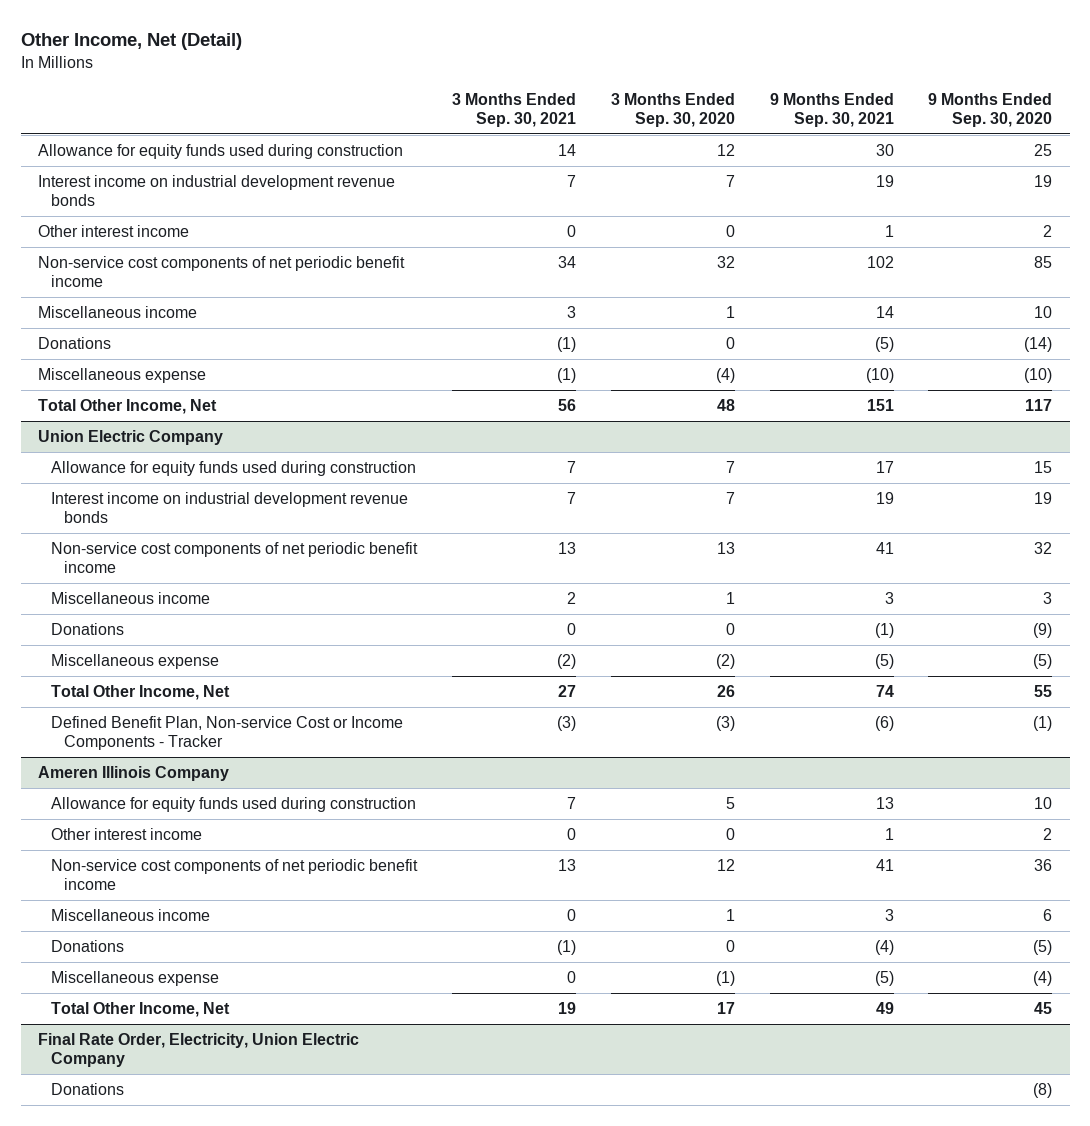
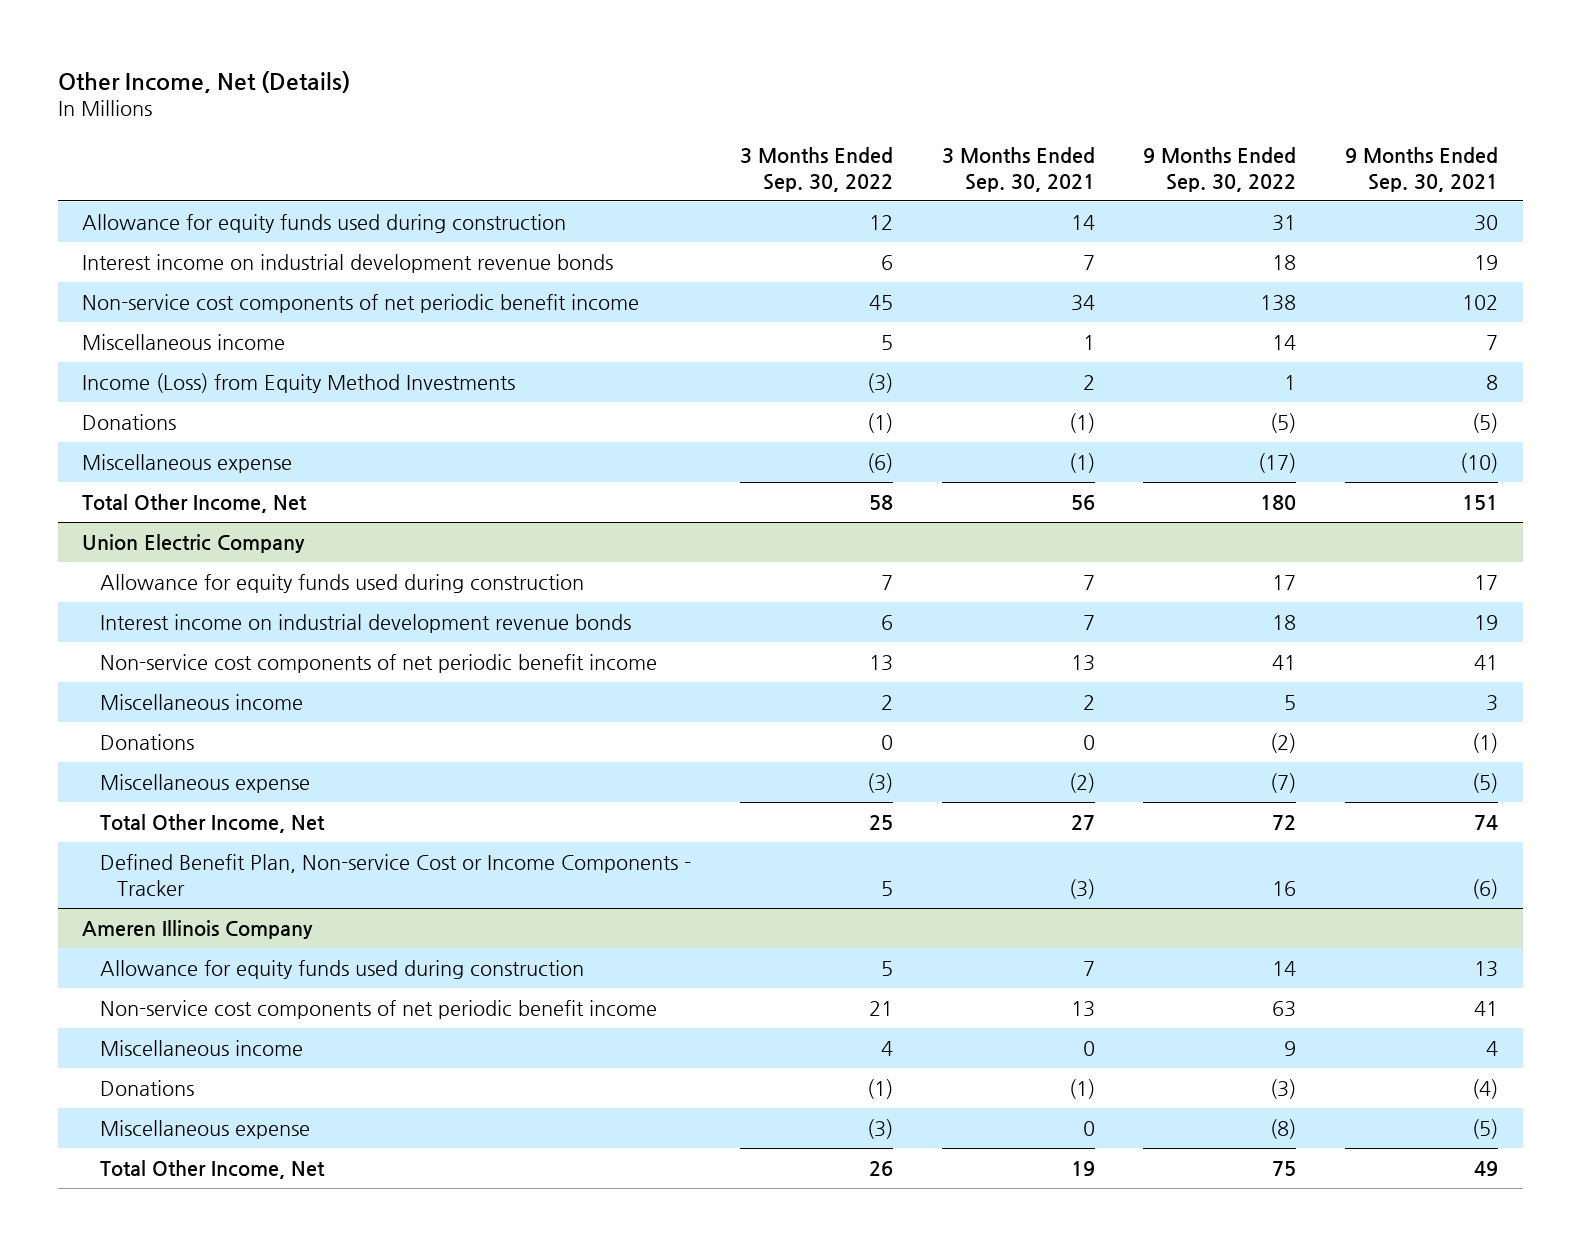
[20,32,242,50] Other Income, Net (Detail) -> [57,70,350,93] Other Income, Net (Details)
[610,92,735,127] 3 Months Ended Sep. 30, 2020 -> none
[928,92,1053,127] 9 Months Ended Sep. 30, 2020 -> none
none -> [739,147,893,192] 3 Months Ended Sep. 30, 2022
none -> [1143,147,1297,192] 9 Months Ended Sep. 30, 2022
[37,224,189,237] Other interest income -> none
[566,305,576,318] 3 -> [1082,335,1095,351] 1
[875,305,894,318] 14 -> [1486,335,1499,351] 7
none -> [82,373,516,394] Income (Loss) from Equity Method Investments
[51,827,203,840] Other interest income -> none
[884,908,894,921] 3 -> [1486,1041,1499,1057] 4
[37,1032,359,1068] Final Rate Order, Electricity, Union Electric Company -> none
[51,1082,125,1095] Donations -> none

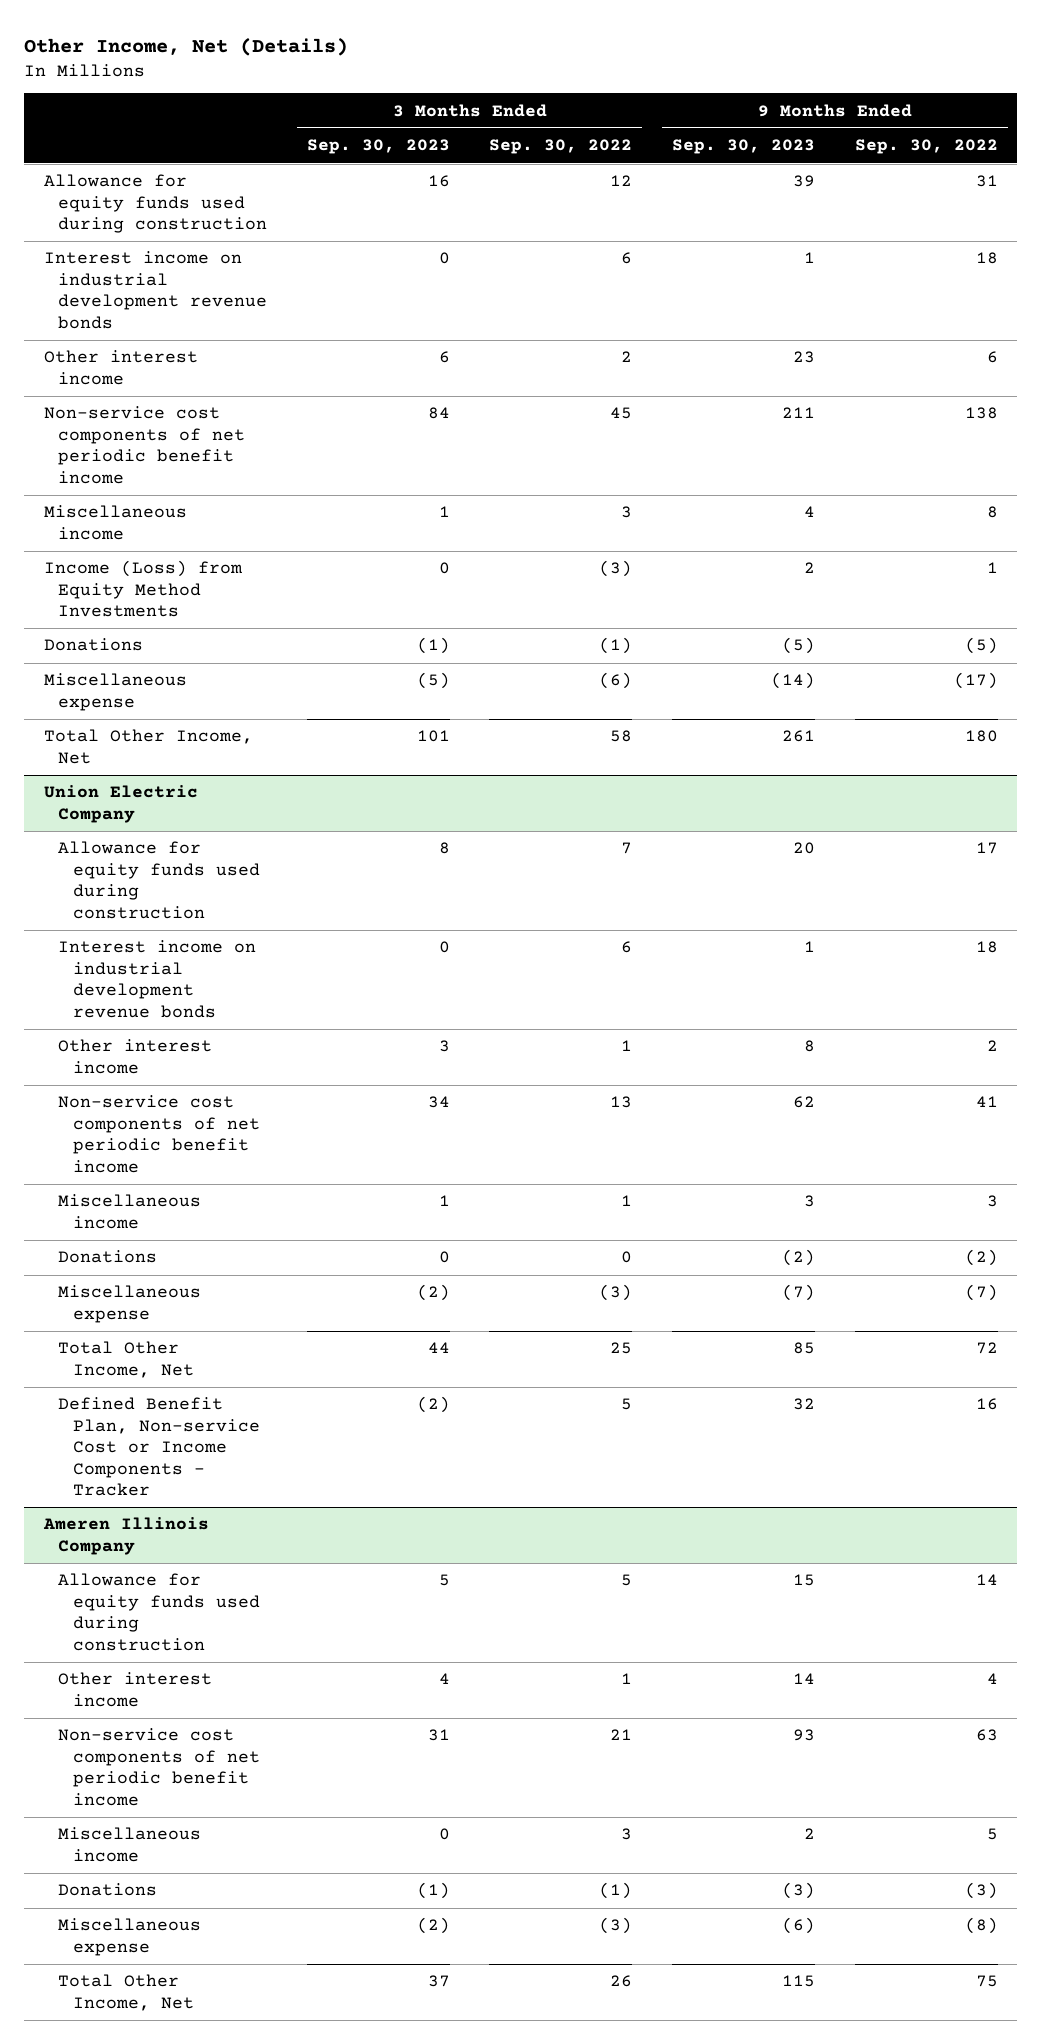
[941,147,1095,192] 3 Months Ended Sep. 30, 2021 -> none
[1345,147,1499,192] 9 Months Ended Sep. 30, 2021 -> none
none -> [306,139,450,155] Sep. 30, 2023
none -> [672,139,816,155] Sep. 30, 2023
none -> [43,350,198,385] Other interest income
[880,335,893,351] 5 -> [621,506,633,519] 3
[1272,335,1297,351] 14 -> [986,506,998,519] 8
none -> [58,1039,213,1074] Other interest income
[880,695,893,711] 2 -> [621,1195,633,1207] 1
[1284,695,1297,711] 5 -> [986,1195,998,1208] 3
none -> [58,1672,213,1707] Other interest income
[880,1041,893,1057] 4 -> [621,1828,633,1841] 3
[1284,1041,1297,1057] 9 -> [986,1828,998,1841] 5

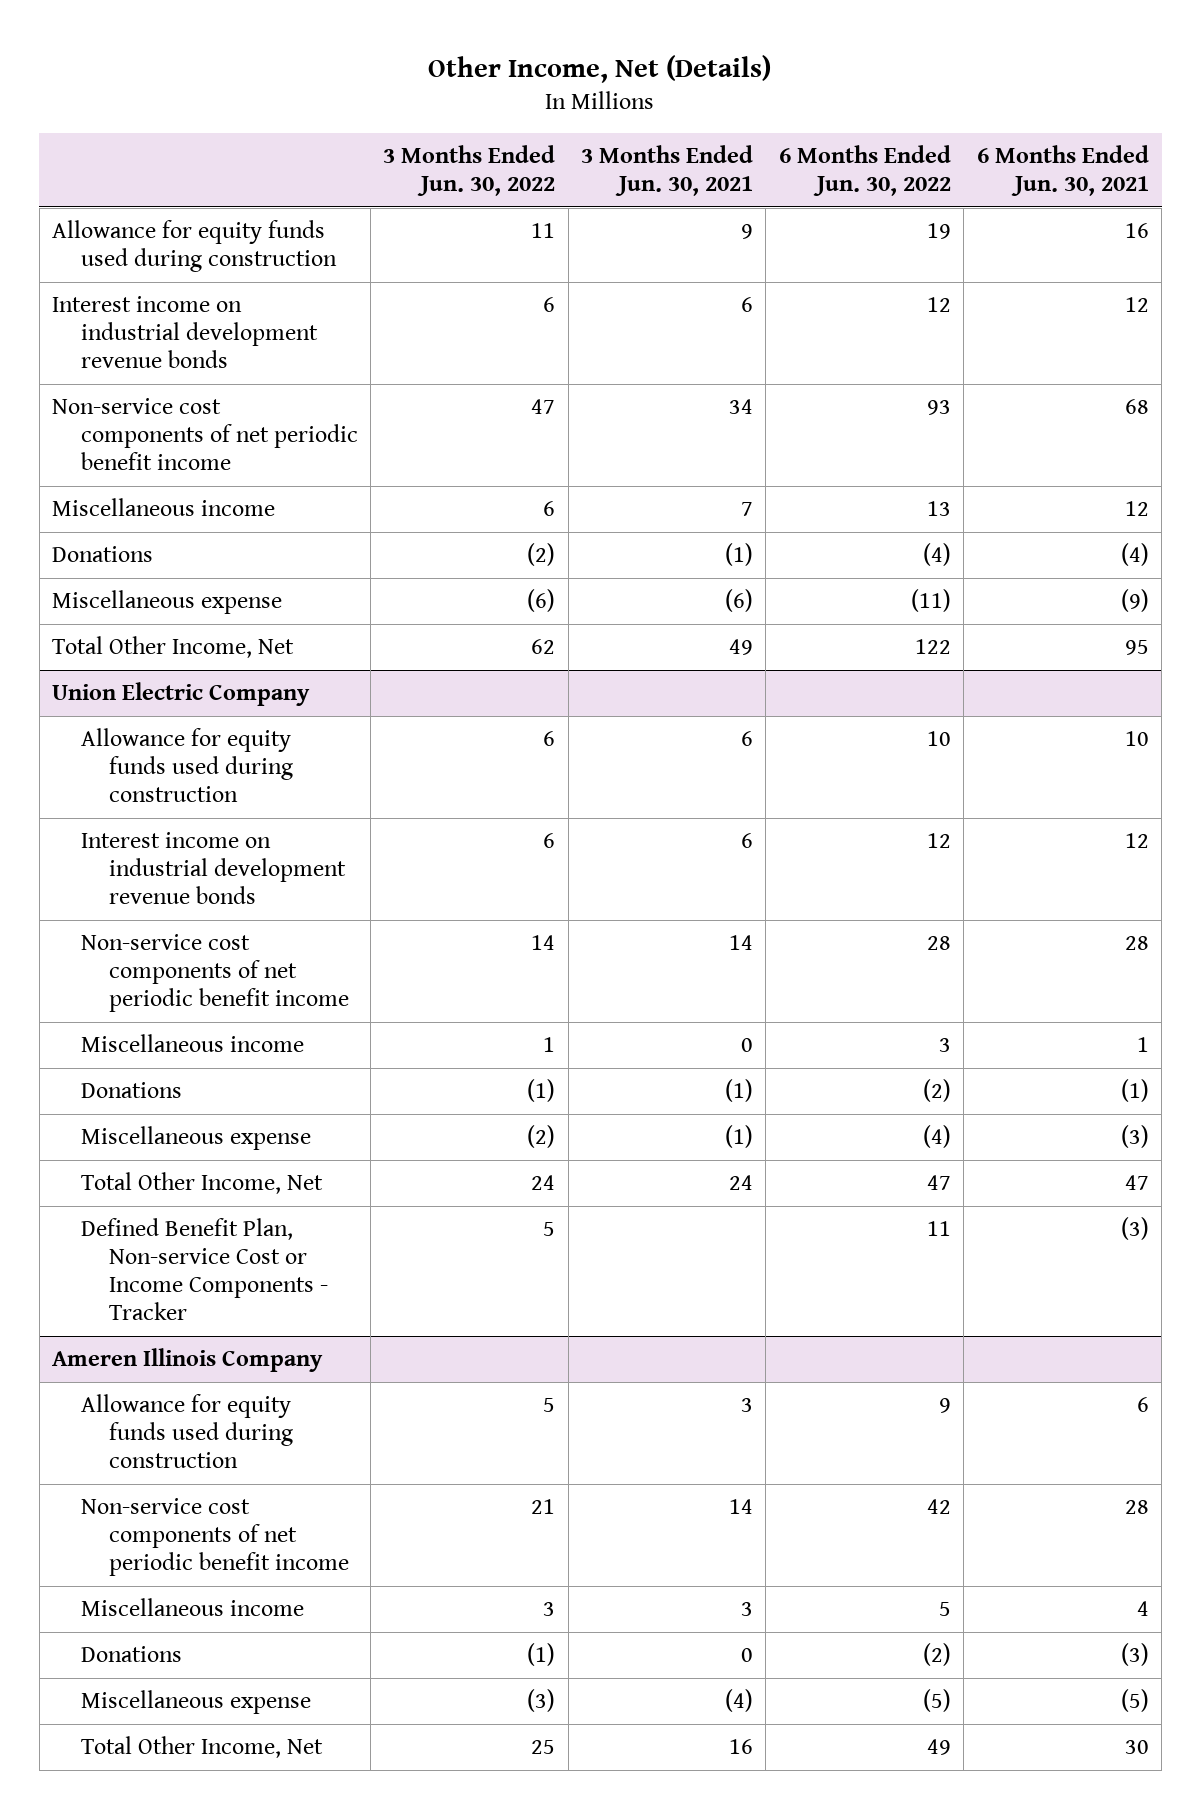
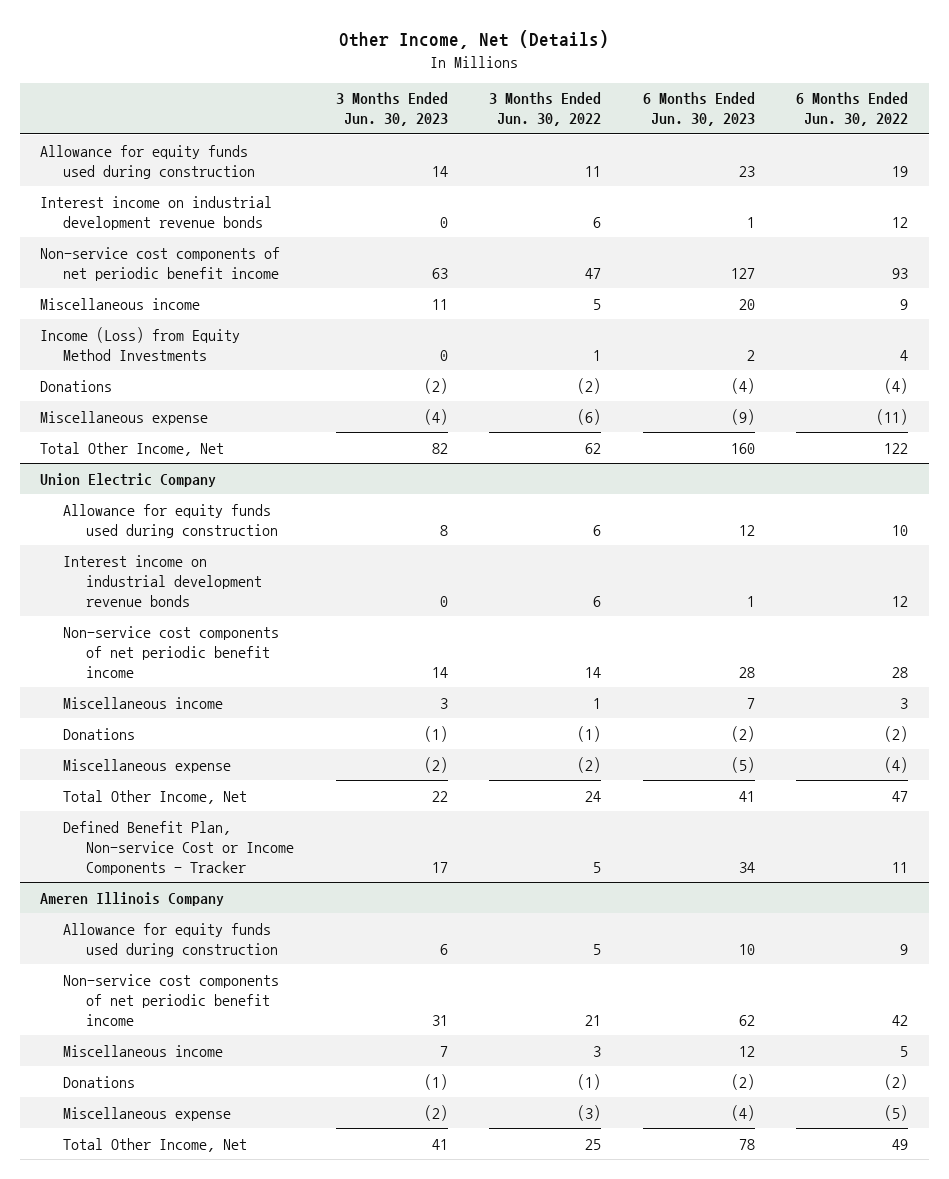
[581,145,754,197] 3 Months Ended Jun. 30, 2021 -> none
[976,145,1149,197] 6 Months Ended Jun. 30, 2021 -> none
none -> [335,92,448,127] 3 Months Ended Jun. 30, 2023
none -> [642,92,755,127] 6 Months Ended Jun. 30, 2023
[543,501,556,517] 6 -> [593,298,602,310] 5
[926,501,951,517] 13 -> [900,298,909,310] 9
none -> [40,326,241,361] Income (Loss) from Equity Method Investments

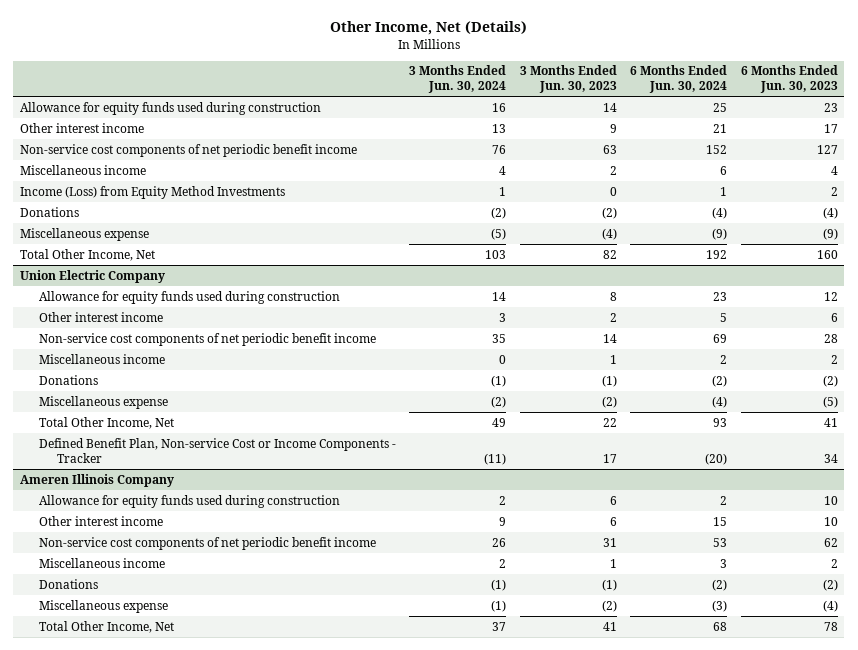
[489,92,602,127] 3 Months Ended Jun. 30, 2022 -> none
[796,92,909,127] 6 Months Ended Jun. 30, 2022 -> none
none -> [409,65,507,94] 3 Months Ended Jun. 30, 2024
none -> [630,65,728,94] 6 Months Ended Jun. 30, 2024
[40,195,273,230] Interest income on industrial development revenue bonds -> none
none -> [20,122,145,133] Other interest income
[431,298,448,310] 11 -> [609,165,617,175] 2
[738,298,755,310] 20 -> [830,165,838,175] 4
[63,554,263,607] Interest income on industrial development revenue bonds -> none
none -> [38,311,163,322] Other interest income
[439,697,448,709] 3 -> [609,354,617,364] 1
[746,697,755,709] 7 -> [830,354,838,364] 2
none -> [38,515,163,526] Other interest income
[439,1045,448,1057] 7 -> [609,558,617,568] 1
[738,1045,755,1057] 12 -> [830,558,838,568] 2

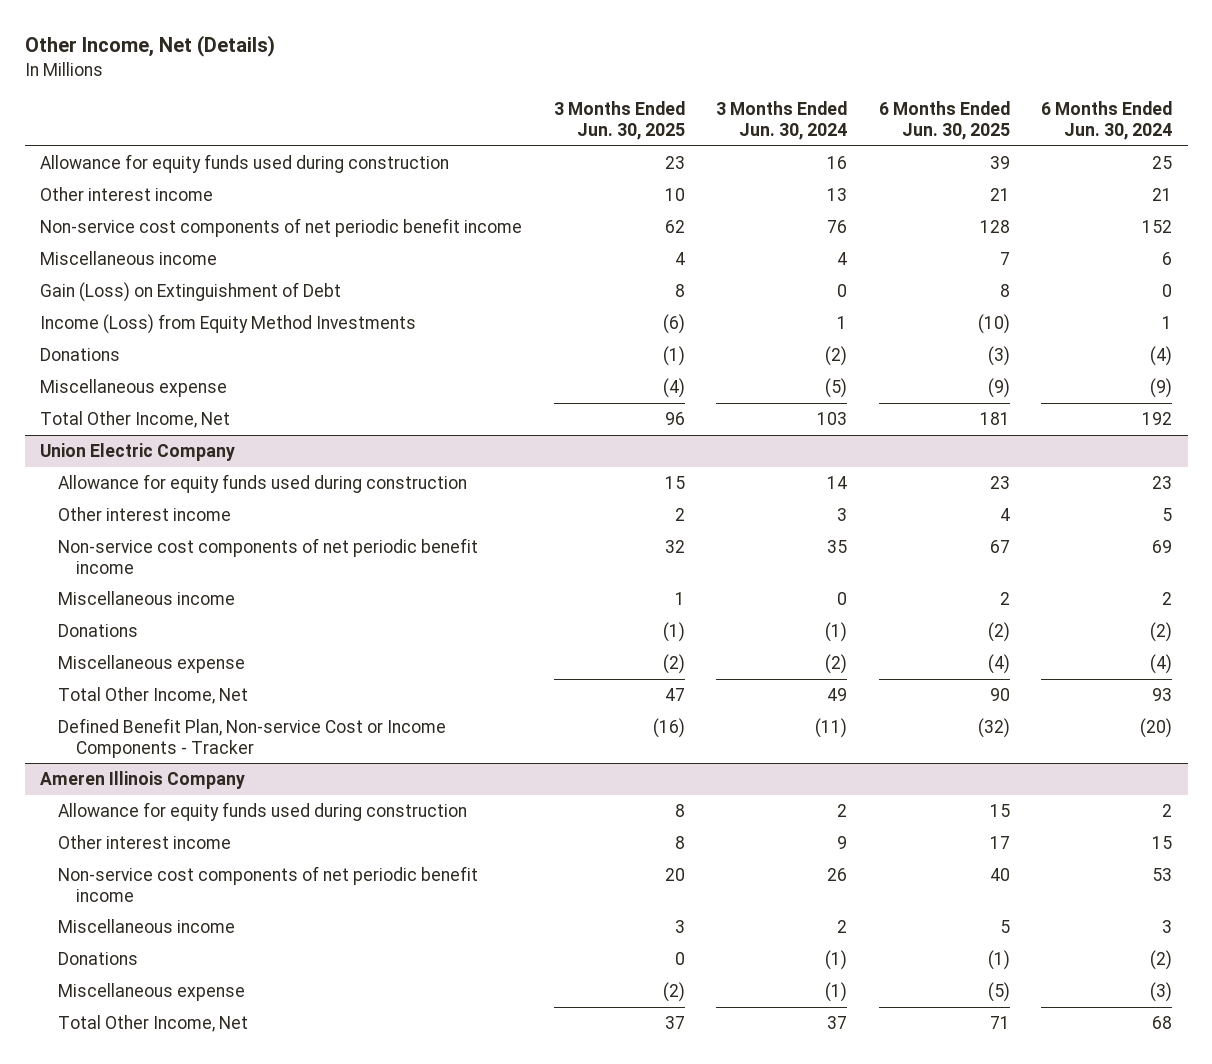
[519,65,617,94] 3 Months Ended Jun. 30, 2023 -> none
[740,65,838,94] 6 Months Ended Jun. 30, 2023 -> none
none -> [553,101,685,140] 3 Months Ended Jun. 30, 2025
none -> [878,101,1010,140] 6 Months Ended Jun. 30, 2025
none -> [40,282,342,303] Gain (Loss) on Extinguishment of Debt

